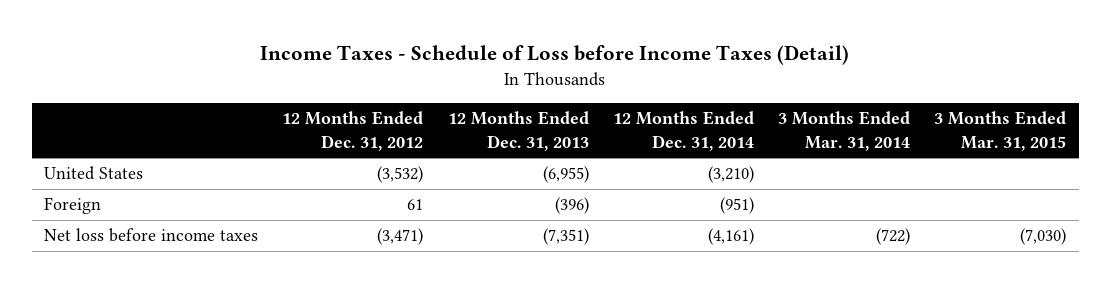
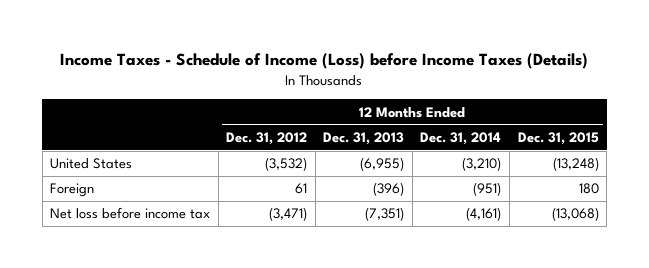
[260,45,850,66] Income Taxes - Schedule of Loss before Income Taxes (Detail) -> [60,52,589,69] Income Taxes - Schedule of Income (Loss) before Income Taxes (Details)
[778,111,911,151] 3 Months Ended Mar. 31, 2014 -> none
[934,111,1067,151] 3 Months Ended Mar. 31, 2015 -> none
none -> [517,131,599,145] Dec. 31, 2015
[44,228,259,243] Net loss before income taxes -> [50,207,211,220] Net loss before income tax

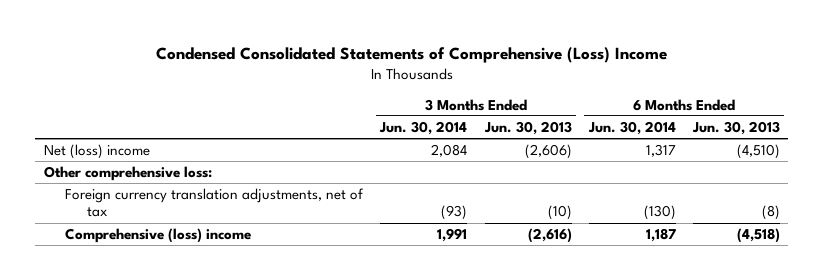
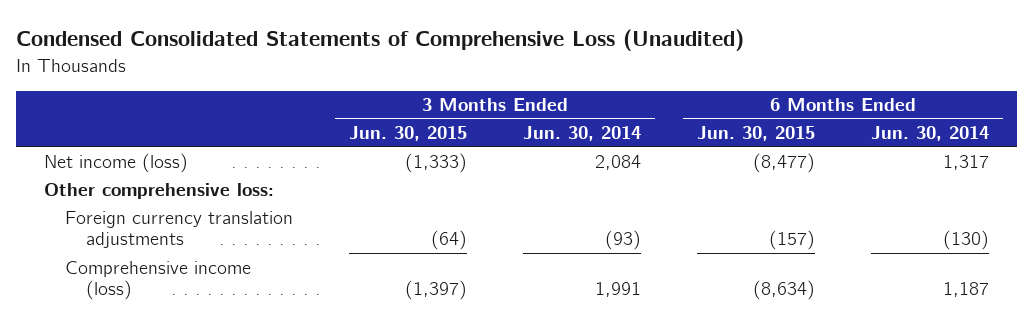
[155,46,667,63] Condensed Consolidated Statements of Comprehensive (Loss) Income -> [16,28,745,51] Condensed Consolidated Statements of Comprehensive Loss (Unaudited)
[483,120,572,135] Jun. 30, 2013 -> none
[691,120,780,135] Jun. 30, 2013 -> none
none -> [349,126,468,142] Jun. 30, 2015
none -> [697,126,816,142] Jun. 30, 2015
[43,144,150,160] Net (loss) income -> [44,152,189,173] Net income (loss)
[65,188,365,218] Foreign currency translation adjustments, net of tax -> [65,210,294,249] Foreign currency translation adjustments
[65,228,252,244] Comprehensive (loss) income -> [65,260,252,301] Comprehensive income (loss)

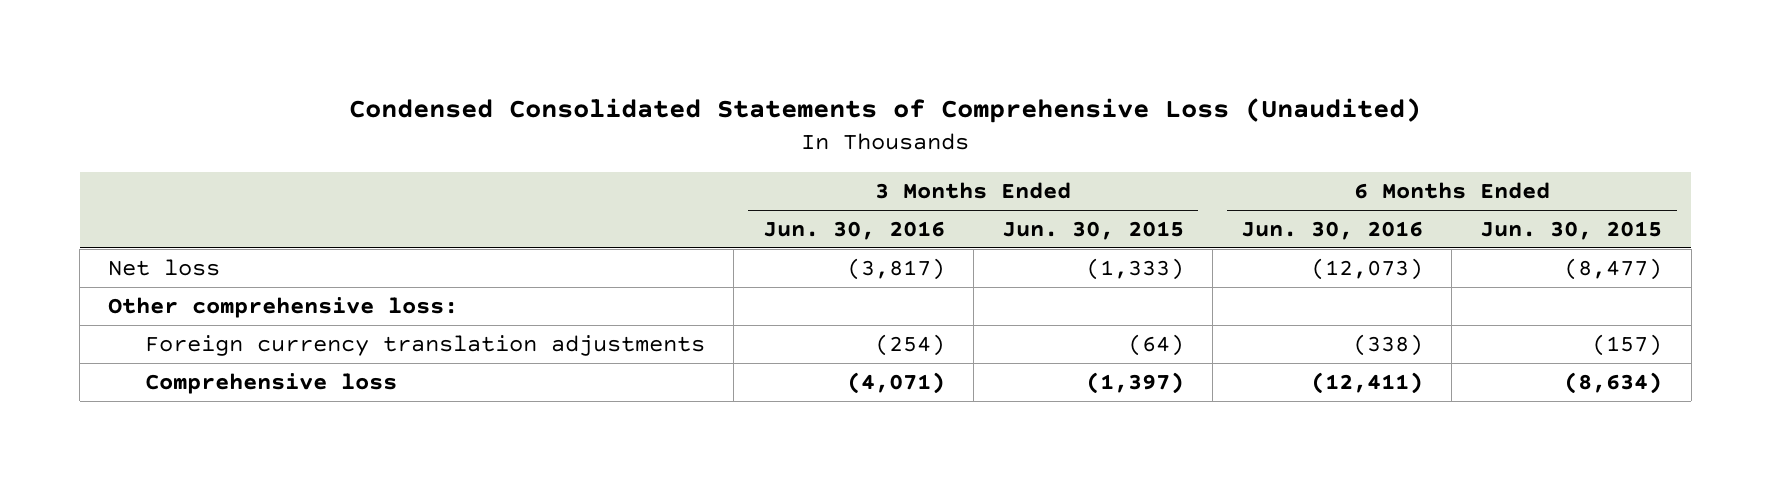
[523,126,642,142] Jun. 30, 2014 -> none
[871,126,990,142] Jun. 30, 2014 -> none
none -> [762,220,945,240] Jun. 30, 2016
none -> [1241,220,1424,240] Jun. 30, 2016
[44,152,189,173] Net income (loss) -> [108,258,221,276] Net loss
[65,260,252,301] Comprehensive income (loss) -> [145,372,398,394] Comprehensive loss

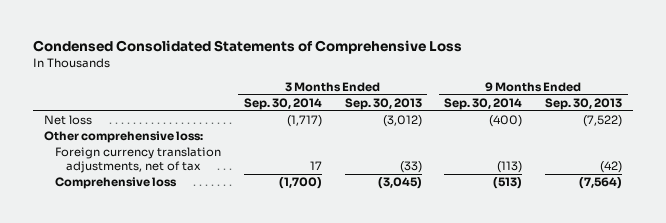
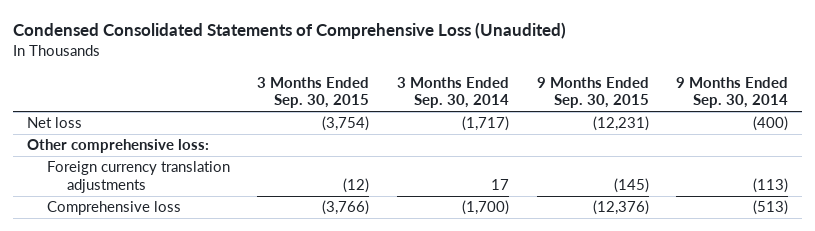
[32,39,462,54] Condensed Consolidated Statements of Comprehensive Loss -> [12,22,566,40] Condensed Consolidated Statements of Comprehensive Loss (Unaudited)
[344,97,422,110] Sep. 30, 2013 -> none
[544,97,622,110] Sep. 30, 2013 -> none
none -> [257,76,370,109] 3 Months Ended Sep. 30, 2015
none -> [536,76,649,109] 9 Months Ended Sep. 30, 2015
[55,147,222,173] Foreign currency translation adjustments, net of tax -> [46,161,230,194] Foreign currency translation adjustments

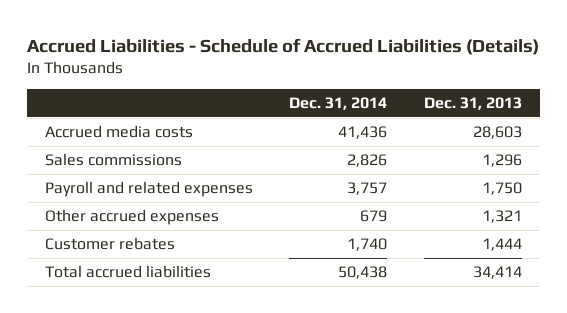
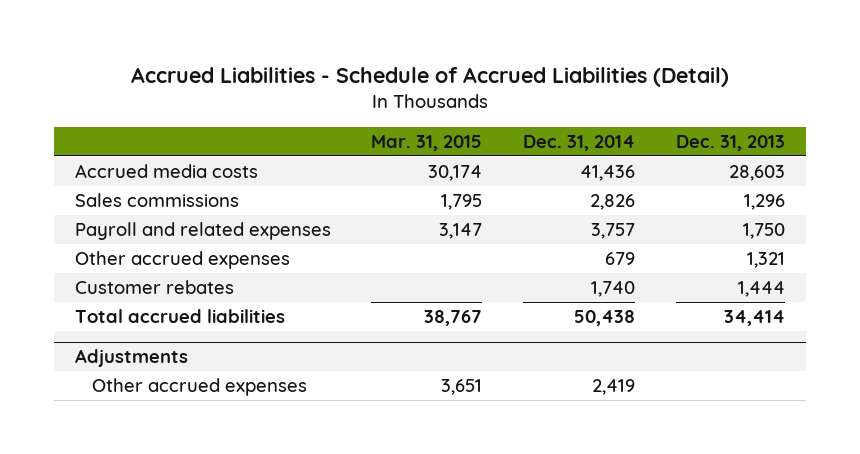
[26,37,539,55] Accrued Liabilities - Schedule of Accrued Liabilities (Details) -> [130,67,729,88] Accrued Liabilities - Schedule of Accrued Liabilities (Detail)
none -> [371,134,483,151] Mar. 31, 2015
none -> [74,349,188,368] Adjustments
none -> [92,377,308,396] Other accrued expenses

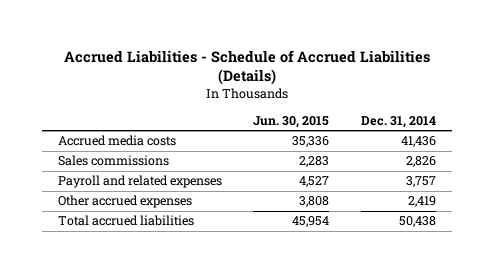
[130,67,729,88] Accrued Liabilities - Schedule of Accrued Liabilities (Detail) -> [63,49,430,85] Accrued Liabilities - Schedule of Accrued Liabilities (Details)
[371,134,483,151] Mar. 31, 2015 -> none
[676,134,786,151] Dec. 31, 2013 -> none
none -> [253,115,330,128] Jun. 30, 2015
[74,250,290,269] Other accrued expenses -> none
[74,279,234,294] Customer rebates -> none
[74,349,188,368] Adjustments -> none
[74,308,285,323] Total accrued liabilities -> [57,215,194,227] Total accrued liabilities

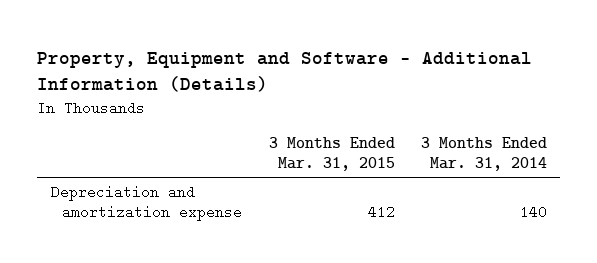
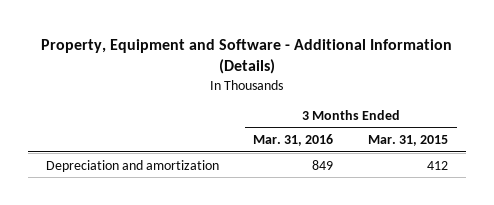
[420,137,547,172] 3 Months Ended Mar. 31, 2014 -> none
none -> [253,134,334,147] Mar. 31, 2016
[50,185,243,221] Depreciation and amortization expense -> [45,159,219,172] Depreciation and amortization

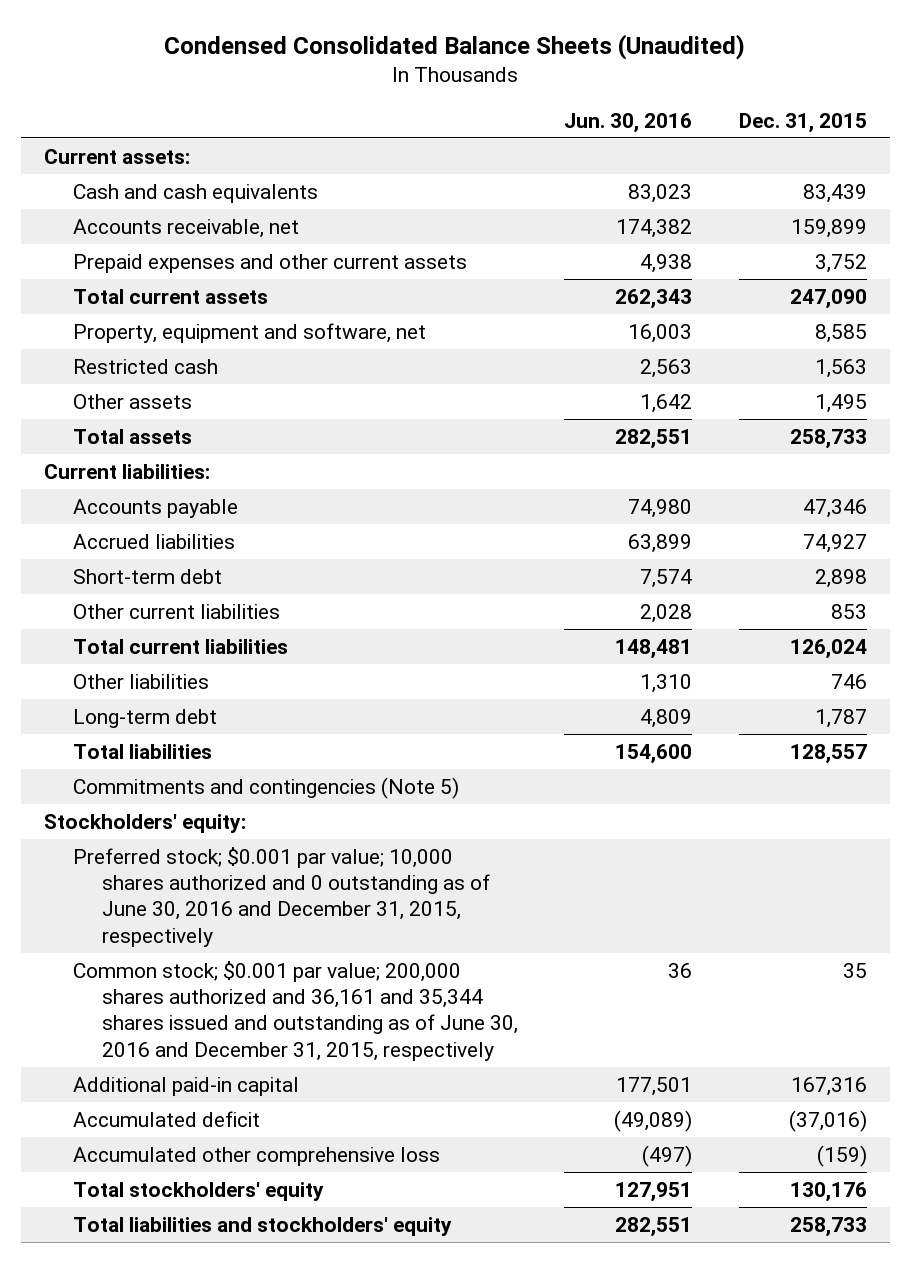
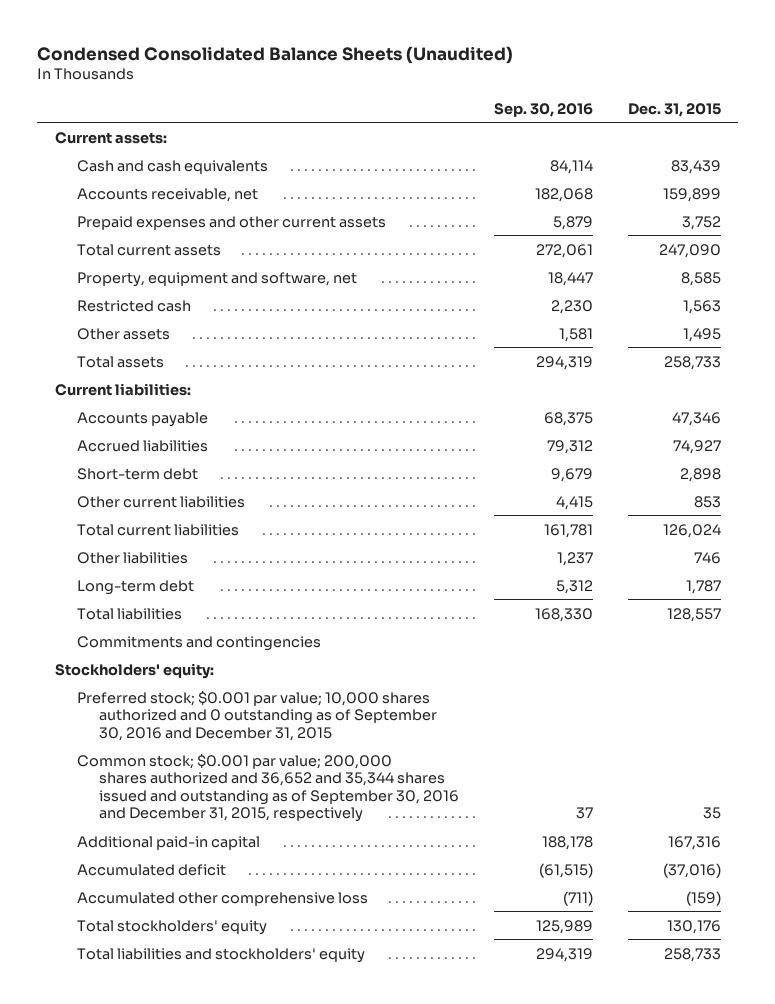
[564,112,693,133] Jun. 30, 2016 -> none
none -> [493,102,593,117] Sep. 30, 2016
[73,776,460,799] Commitments and contingencies (Note 5) -> [76,635,321,651] Commitments and contingencies
[73,846,491,947] Preferred stock; $0.001 par value; 10,000 shares authorized and 0 outstanding as of June 30, 2016 and December 31, 2015, respectively -> [76,690,437,741] Preferred stock; $0.001 par value; 10,000 shares authorized and 0 outstanding as of September 30, 2016 and December 31, 2015
[73,960,519,1061] Common stock; $0.001 par value; 200,000 shares authorized and 36,161 and 35,344 shares issued and outstanding as of June 30, 2016 and December 31, 2015, respectively -> [76,753,459,823] Common stock; $0.001 par value; 200,000 shares authorized and 36,652 and 35,344 shares issued and outstanding as of September 30, 2016 and December 31, 2015, respectively

